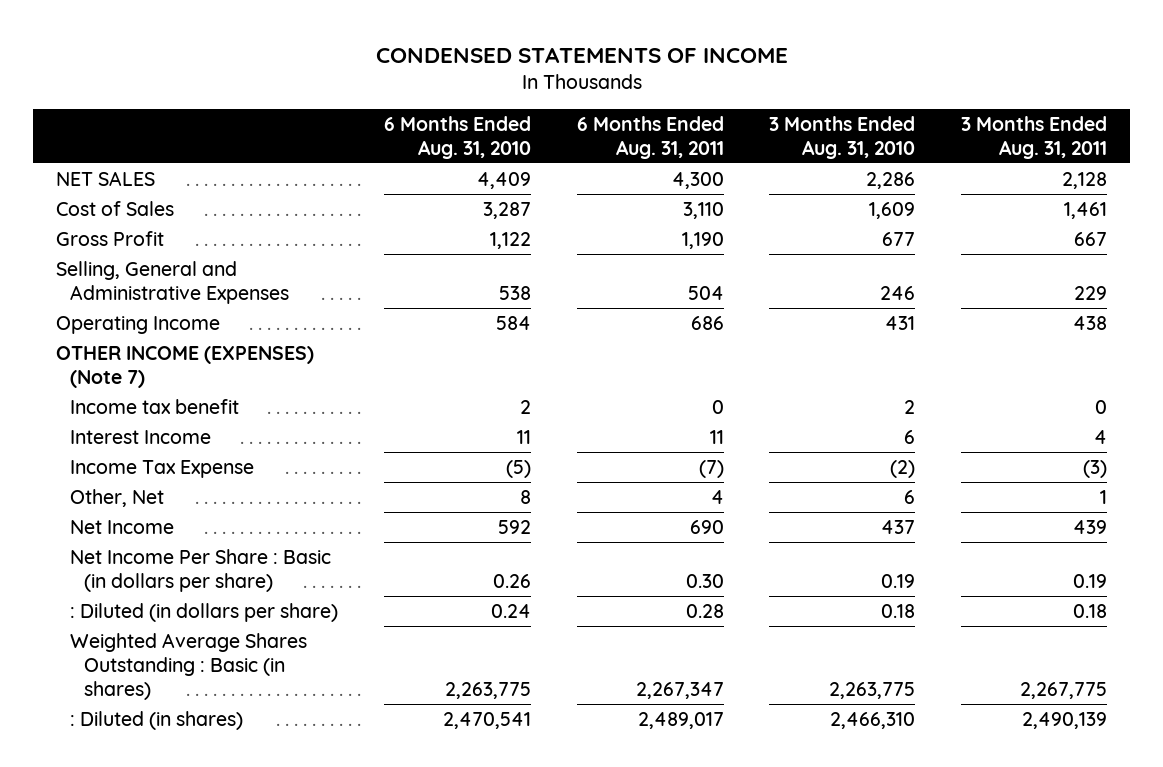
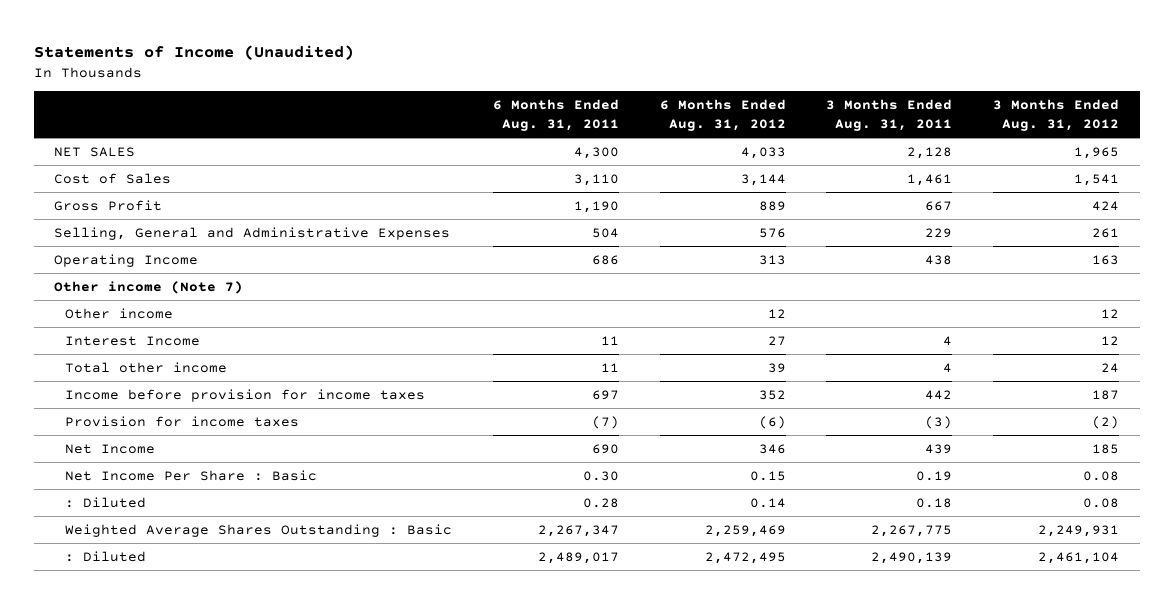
[375,47,788,64] CONDENSED STATEMENTS OF INCOME -> [33,44,354,60] Statements of Income (Unaudited)
[383,115,531,159] 6 Months Ended Aug. 31, 2010 -> none
[769,115,916,159] 3 Months Ended Aug. 31, 2010 -> none
none -> [659,99,786,132] 6 Months Ended Aug. 31, 2012
none -> [993,99,1120,132] 3 Months Ended Aug. 31, 2012
[70,398,240,414] Income tax benefit -> none
[55,345,314,388] OTHER INCOME (EXPENSES) (Note 7) -> [54,280,244,294] Other income (Note 7)
none -> [64,307,173,319] Other income
[70,459,255,478] Income Tax Expense -> none
[70,488,165,507] Other, Net -> none
none -> [64,361,227,373] Total other income
none -> [64,388,425,402] Income before provision for income taxes
none -> [64,415,299,427] Provision for income taxes
[70,548,332,592] Net Income Per Share : Basic (in dollars per share) -> [64,469,317,481] Net Income Per Share : Basic
[70,602,339,622] : Diluted (in dollars per share) -> [64,496,146,508] : Diluted
[70,632,308,701] Weighted Average Shares Outstanding : Basic (in shares) -> [64,523,452,537] Weighted Average Shares Outstanding : Basic
[70,710,244,730] : Diluted (in shares) -> [64,550,146,562] : Diluted

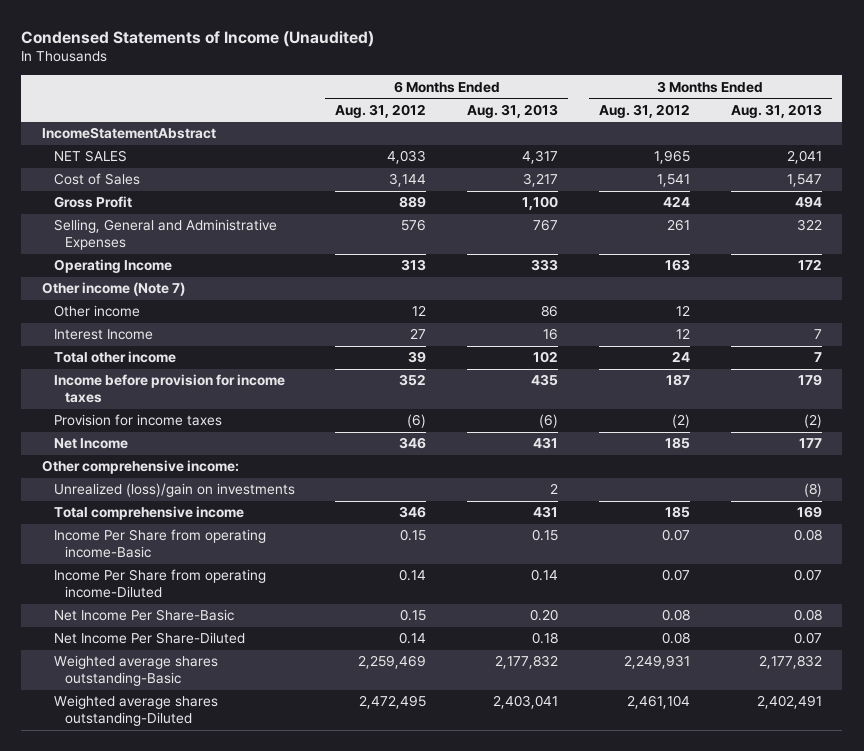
[33,44,354,60] Statements of Income (Unaudited) -> [21,30,375,47] Condensed Statements of Income (Unaudited)
[492,99,619,132] 6 Months Ended Aug. 31, 2011 -> none
[826,99,953,132] 3 Months Ended Aug. 31, 2011 -> none
none -> [467,103,559,118] Aug. 31, 2013
none -> [730,103,822,118] Aug. 31, 2013
none -> [41,127,216,140] IncomeStatementAbstract
none -> [41,460,239,475] Other comprehensive income:
none -> [53,483,295,498] Unrealized (loss)/gain on investments
none -> [53,506,244,521] Total comprehensive income
none -> [53,529,266,559] Income Per Share from operating income-Basic
none -> [53,569,266,599] Income Per Share from operating income-Diluted
[64,469,317,481] Net Income Per Share : Basic -> [53,609,234,622] Net Income Per Share-Basic
[64,496,146,508] : Diluted -> [53,632,245,645] Net Income Per Share-Diluted
[64,523,452,537] Weighted Average Shares Outstanding : Basic -> [53,655,218,687] Weighted average shares outstanding-Basic
[64,550,146,562] : Diluted -> [53,695,218,727] Weighted average shares outstanding-Diluted

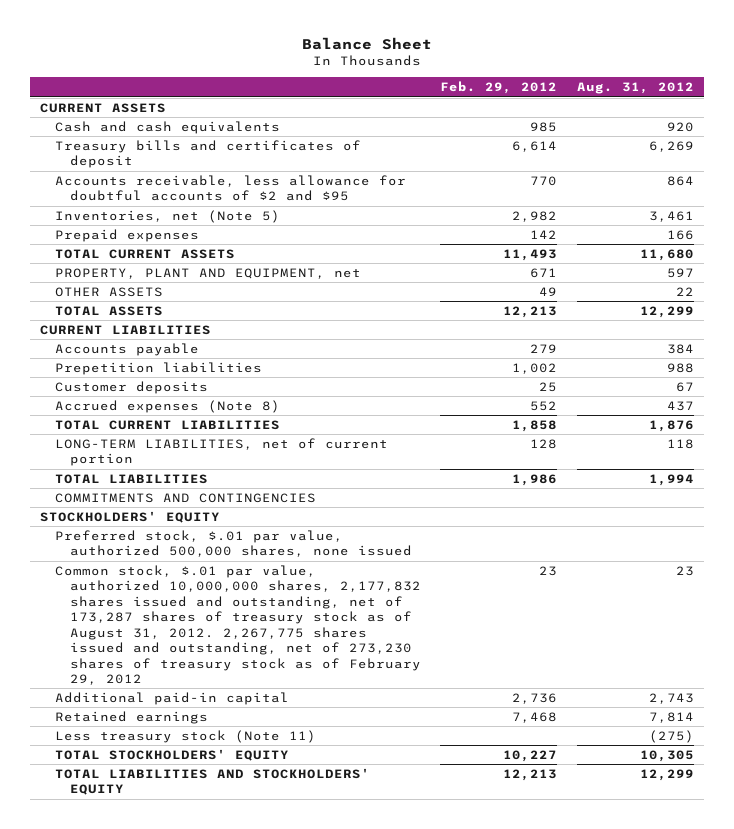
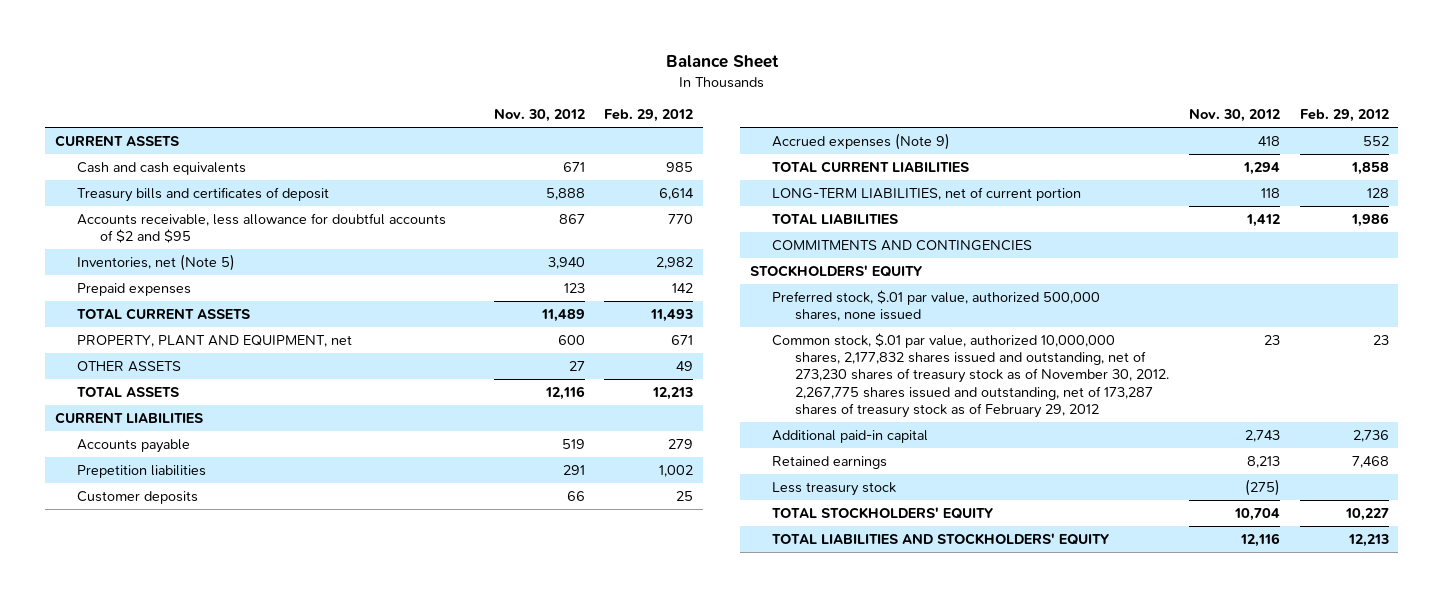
[577,82,695,95] Aug. 31, 2012 -> none
none -> [493,109,585,123] Nov. 30, 2012
[54,399,280,413] Accrued expenses (Note 8) -> [772,132,951,150] Accrued expenses (Note 9)
[54,564,421,685] Common stock, $.01 par value, authorized 10,000,000 shares, 2,177,832 shares issued and outstanding, net of 173,287 shares of treasury stock as of August 31, 2012. 2,267,775 shares issued and outstanding, net of 273,230 shares of treasury stock as of February 29, 2012 -> [772,332,1169,419] Common stock, $.01 par value, authorized 10,000,000 shares, 2,177,832 shares issued and outstanding, net of 273,230 shares of treasury stock as of November 30, 2012. 2,267,775 shares issued and outstanding, net of 173,287 shares of treasury stock as of February 29, 2012
[54,729,316,743] Less treasury stock (Note 11) -> [772,481,897,496] Less treasury stock

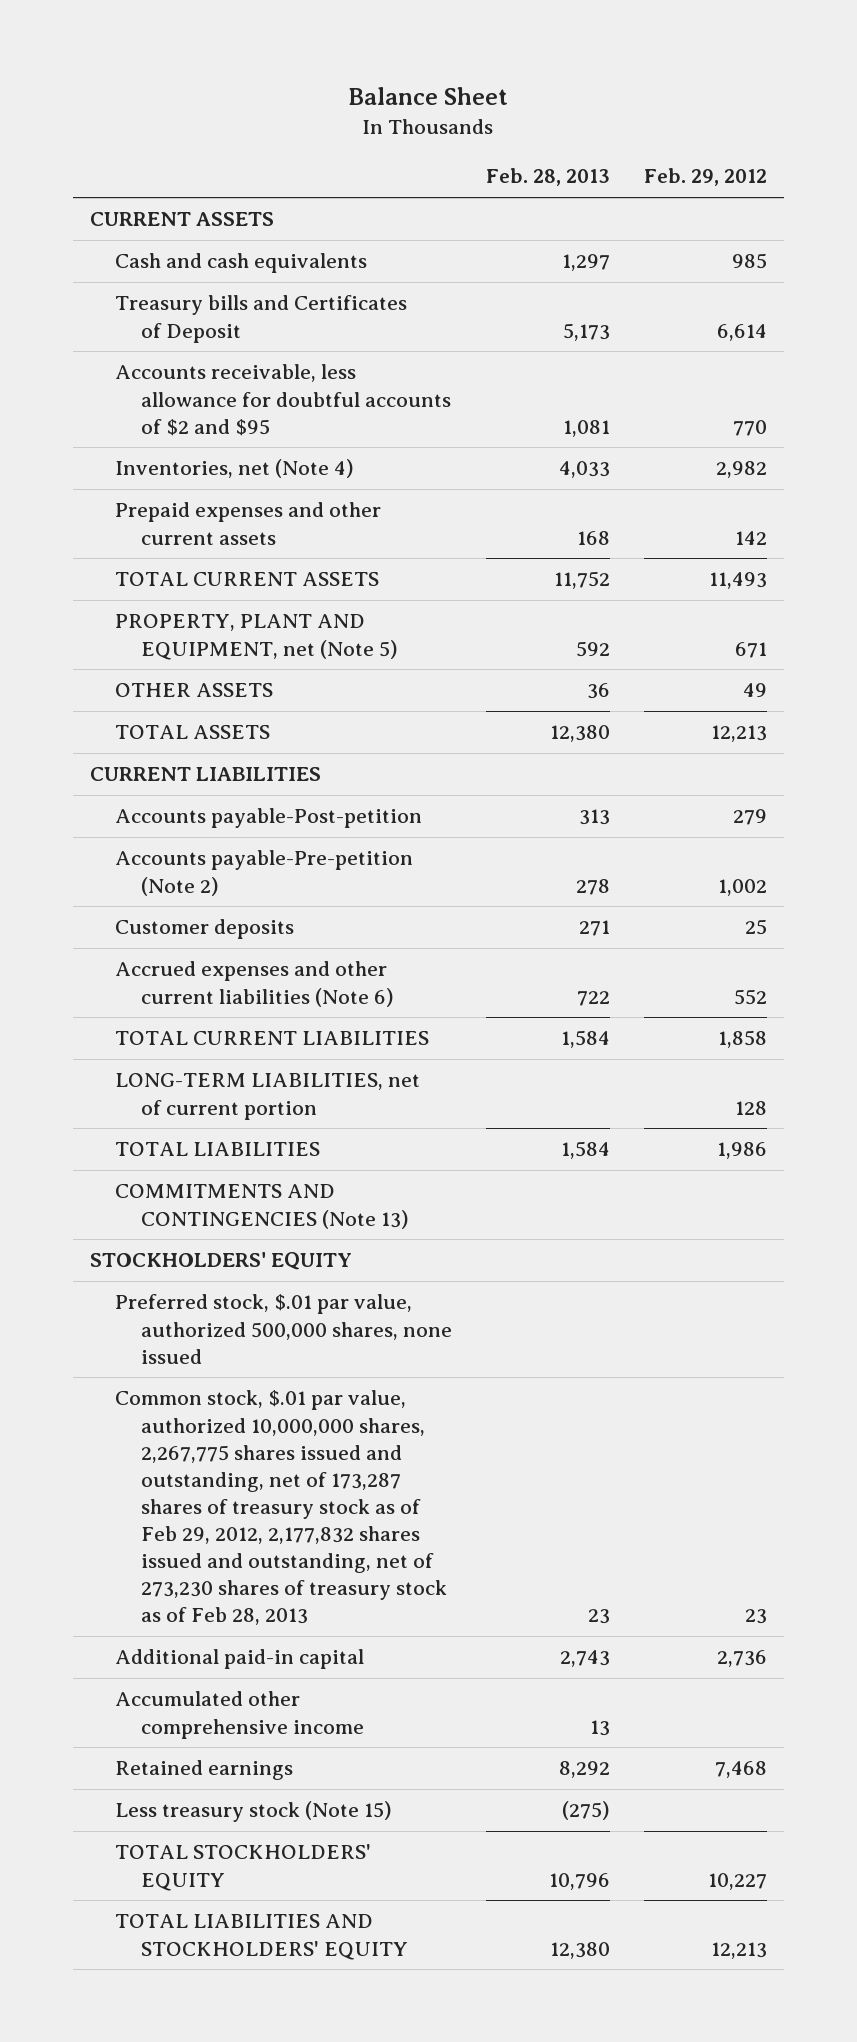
[493,109,585,123] Nov. 30, 2012 -> none
none -> [485,168,610,187] Feb. 28, 2013
[77,186,330,202] Treasury bills and certificates of deposit -> [115,295,408,343] Treasury bills and Certificates of Deposit
[77,253,236,271] Inventories, net (Note 5) -> [115,459,355,479] Inventories, net (Note 4)
[77,282,192,296] Prepaid expenses -> [115,502,382,545] Prepaid expenses and other current assets
[77,334,353,347] PROPERTY, PLANT AND EQUIPMENT, net -> [115,614,398,660] PROPERTY, PLANT AND EQUIPMENT, net (Note 5)
[77,438,191,453] Accounts payable -> [115,808,423,829] Accounts payable-Post-petition
[77,464,207,478] Prepetition liabilities -> [115,850,414,896] Accounts payable-Pre-petition (Note 2)
[772,132,951,150] Accrued expenses (Note 9) -> [115,961,394,1007] Accrued expenses and other current liabilities (Note 6)
[772,239,1033,251] COMMITMENTS AND CONTINGENCIES -> [115,1184,409,1229] COMMITMENTS AND CONTINGENCIES (Note 13)
[772,332,1169,419] Common stock, $.01 par value, authorized 10,000,000 shares, 2,177,832 shares issued and outstanding, net of 273,230 shares of treasury stock as of November 30, 2012. 2,267,775 shares issued and outstanding, net of 173,287 shares of treasury stock as of February 29, 2012 -> [115,1390,447,1626] Common stock, $.01 par value, authorized 10,000,000 shares, 2,267,775 shares issued and outstanding, net of 173,287 shares of treasury stock as of Feb 29, 2012, 2,177,832 shares issued and outstanding, net of 273,230 shares of treasury stock as of Feb 28, 2013
none -> [115,1691,364,1739] Accumulated other comprehensive income
[772,481,897,496] Less treasury stock -> [115,1801,393,1823] Less treasury stock (Note 15)

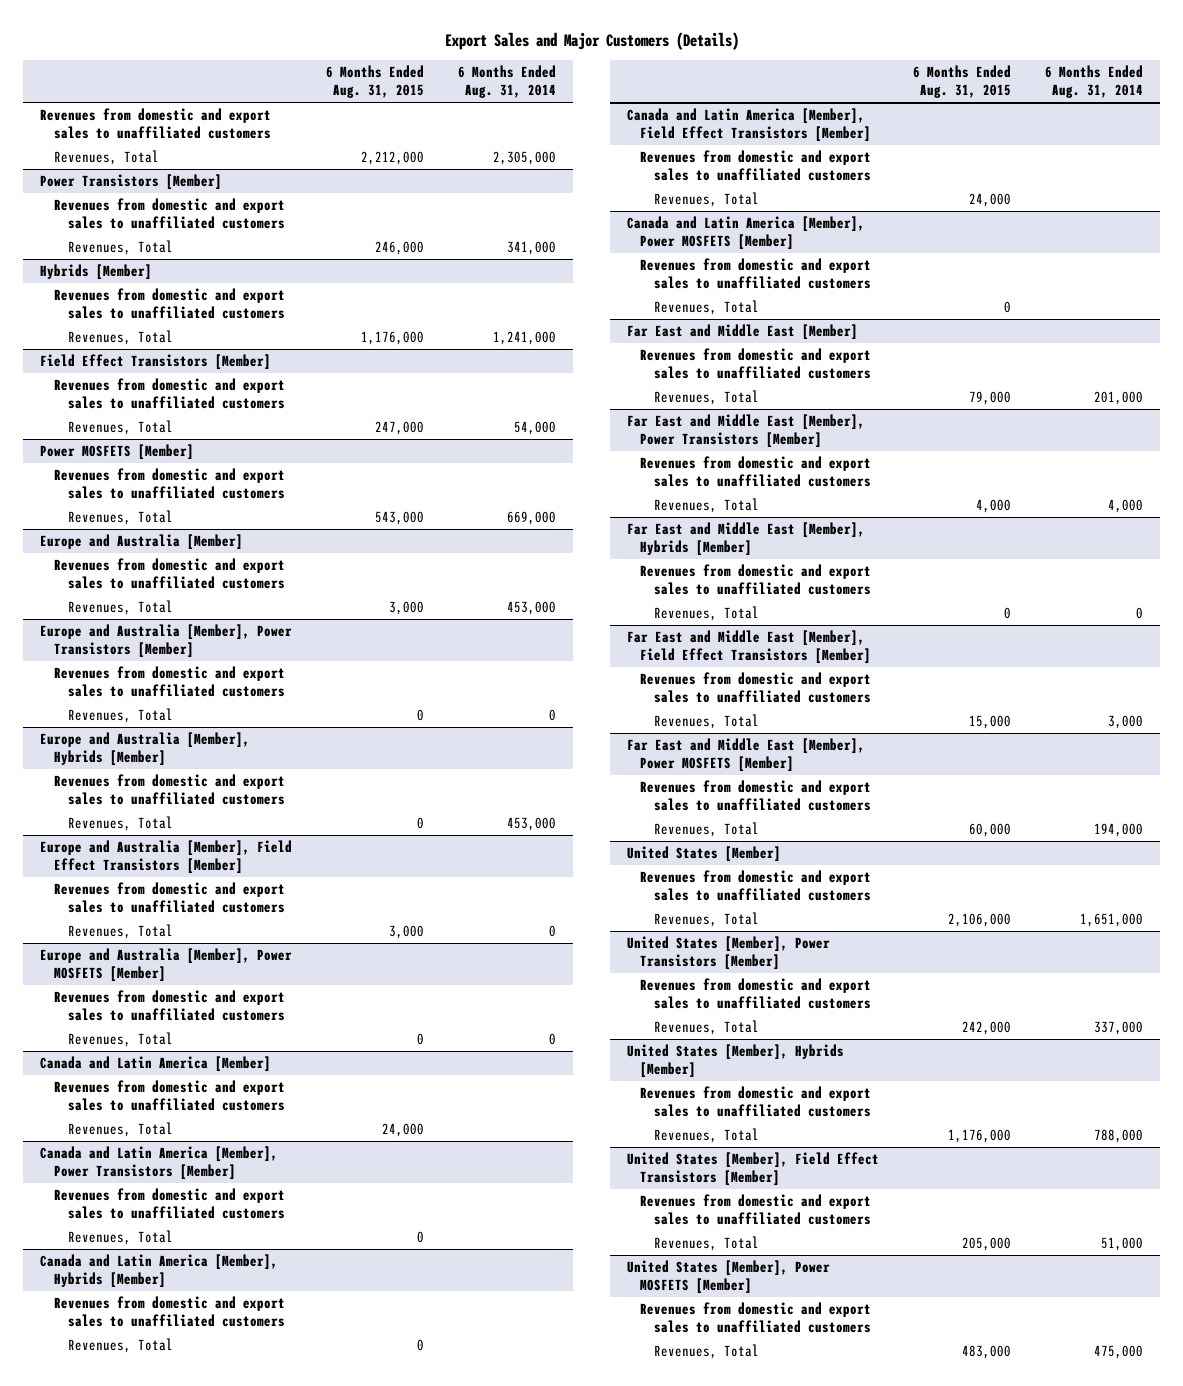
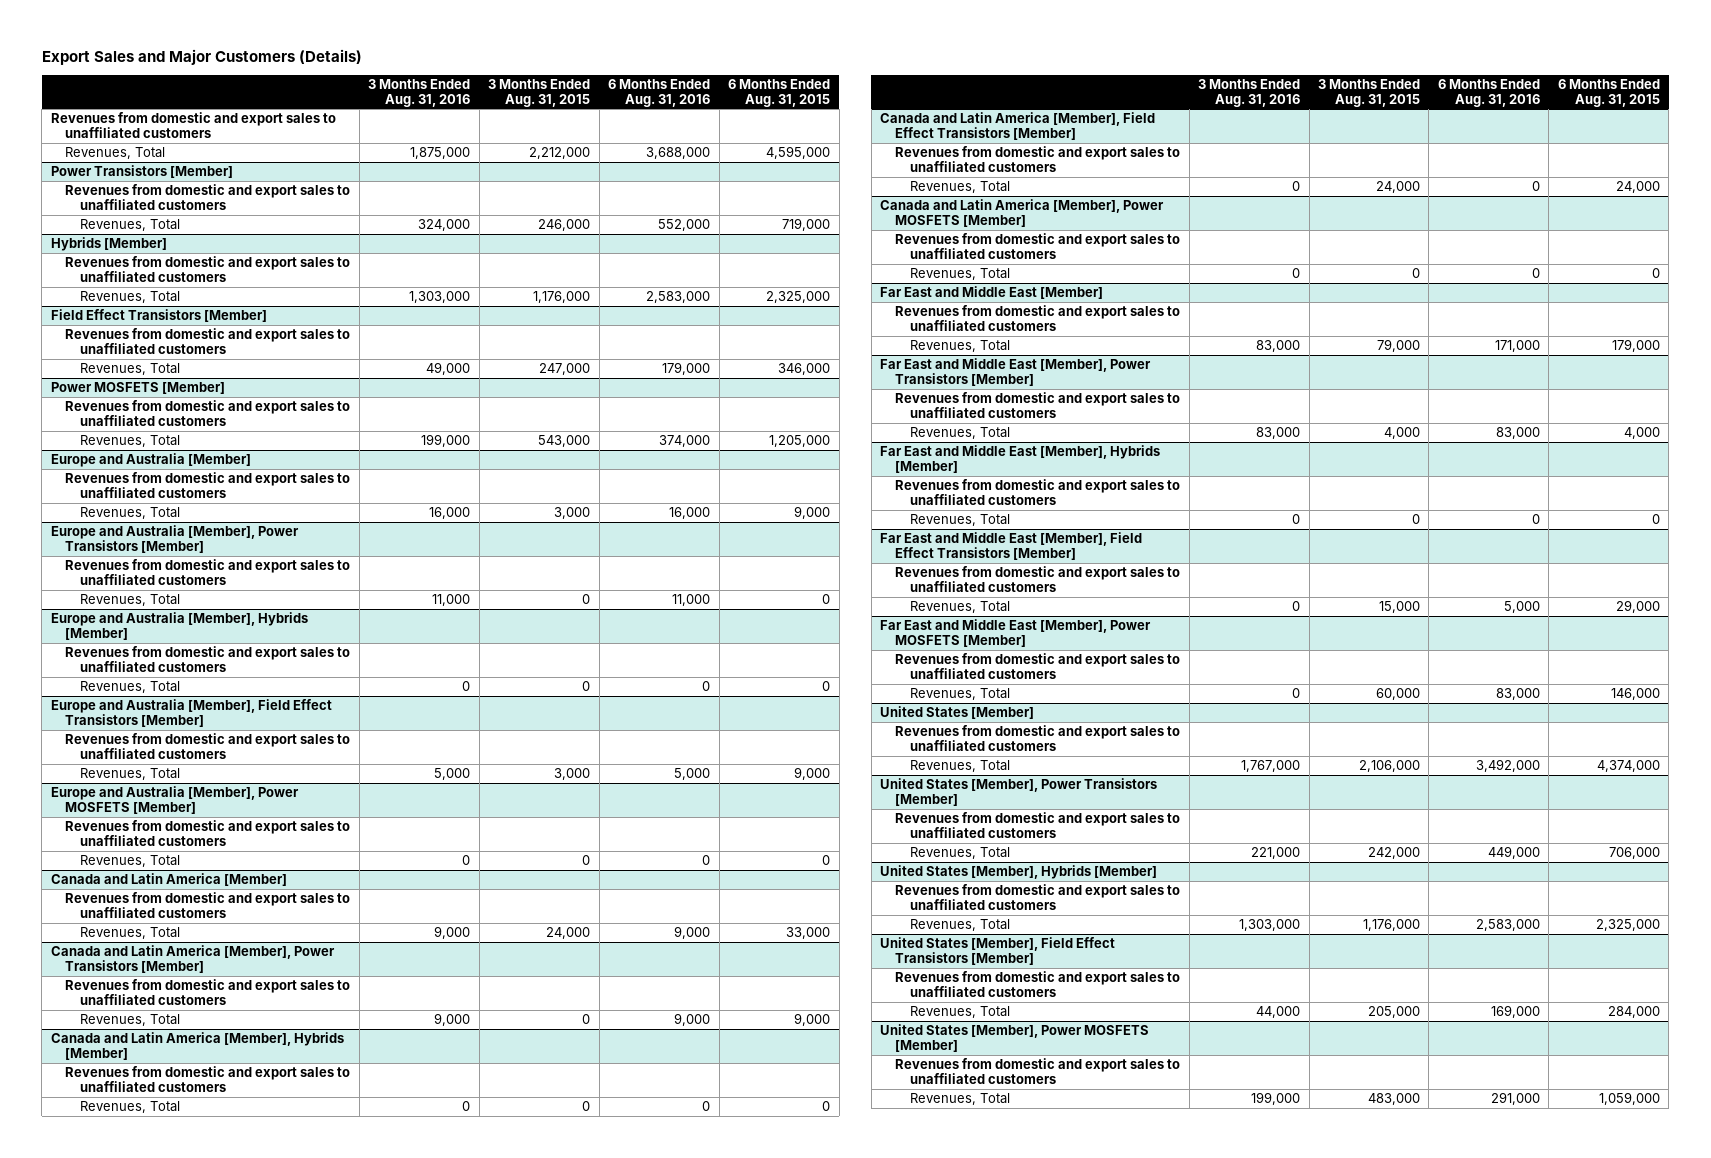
[458,65,557,99] 6 Months Ended Aug. 31, 2014 -> none
none -> [368,78,471,107] 3 Months Ended Aug. 31, 2016
none -> [488,78,591,107] 3 Months Ended Aug. 31, 2015
none -> [608,78,711,107] 6 Months Ended Aug. 31, 2016
[361,151,425,166] 2,212,000 -> [766,145,831,159] 4,595,000
[375,241,425,256] 246,000 -> [782,217,831,231] 719,000
[361,331,425,346] 1,176,000 -> [766,290,831,303] 2,325,000
[375,421,425,436] 247,000 -> [778,362,831,375] 346,000
[375,511,425,526] 543,000 -> [769,434,831,447] 1,205,000
[389,601,425,616] 3,000 -> [794,505,831,519] 9,000
[389,925,425,940] 3,000 -> [794,766,831,780] 9,000
[382,1123,425,1138] 24,000 -> [786,926,831,939] 33,000
[417,1231,425,1244] 0 -> [794,1012,831,1026] 9,000
[968,391,1011,406] 79,000 -> [1611,338,1660,352] 179,000
[968,715,1011,730] 15,000 -> [1615,599,1660,613] 29,000
[968,823,1011,838] 60,000 -> [1610,687,1660,700] 146,000
[947,913,1011,928] 2,106,000 -> [1596,759,1660,772] 4,374,000
[961,1021,1011,1036] 242,000 -> [1608,846,1660,859] 706,000
[947,1129,1011,1144] 1,176,000 -> [1595,918,1660,931] 2,325,000
[961,1237,1011,1252] 205,000 -> [1607,1005,1660,1018] 284,000
[961,1345,1011,1360] 483,000 -> [1598,1091,1660,1105] 1,059,000

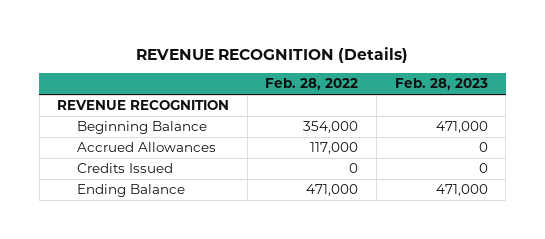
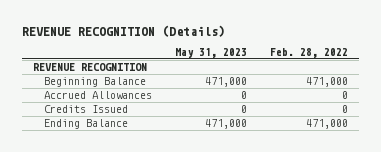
[394,78,488,91] Feb. 28, 2023 -> none
none -> [175,47,248,58] May 31, 2023
[303,121,359,134] 354,000 -> [305,77,348,88] 471,000
[310,142,359,155] 117,000 -> [341,91,348,100] 0

